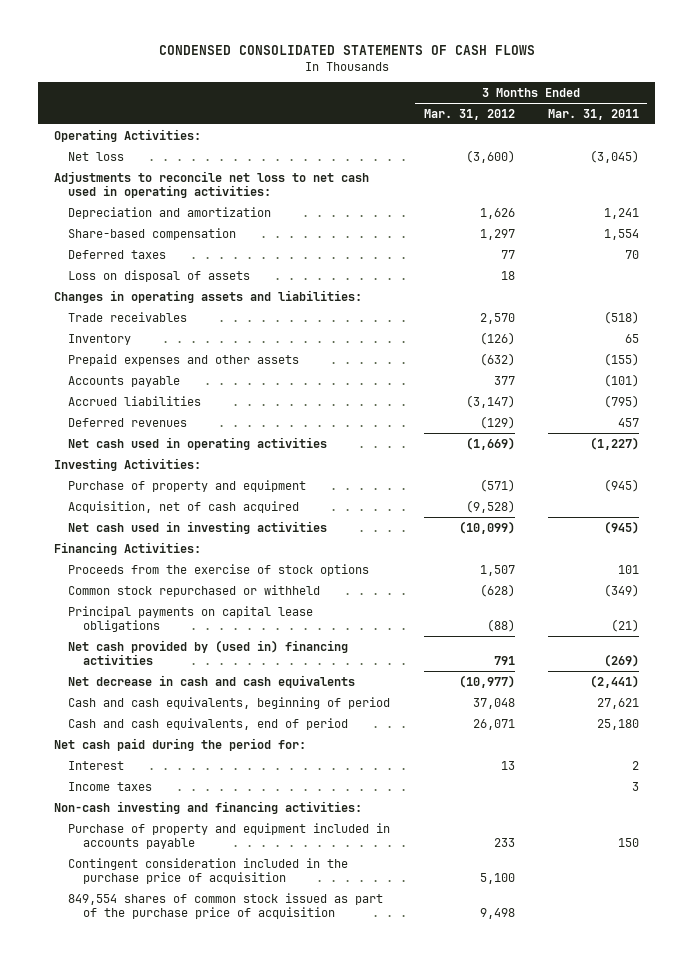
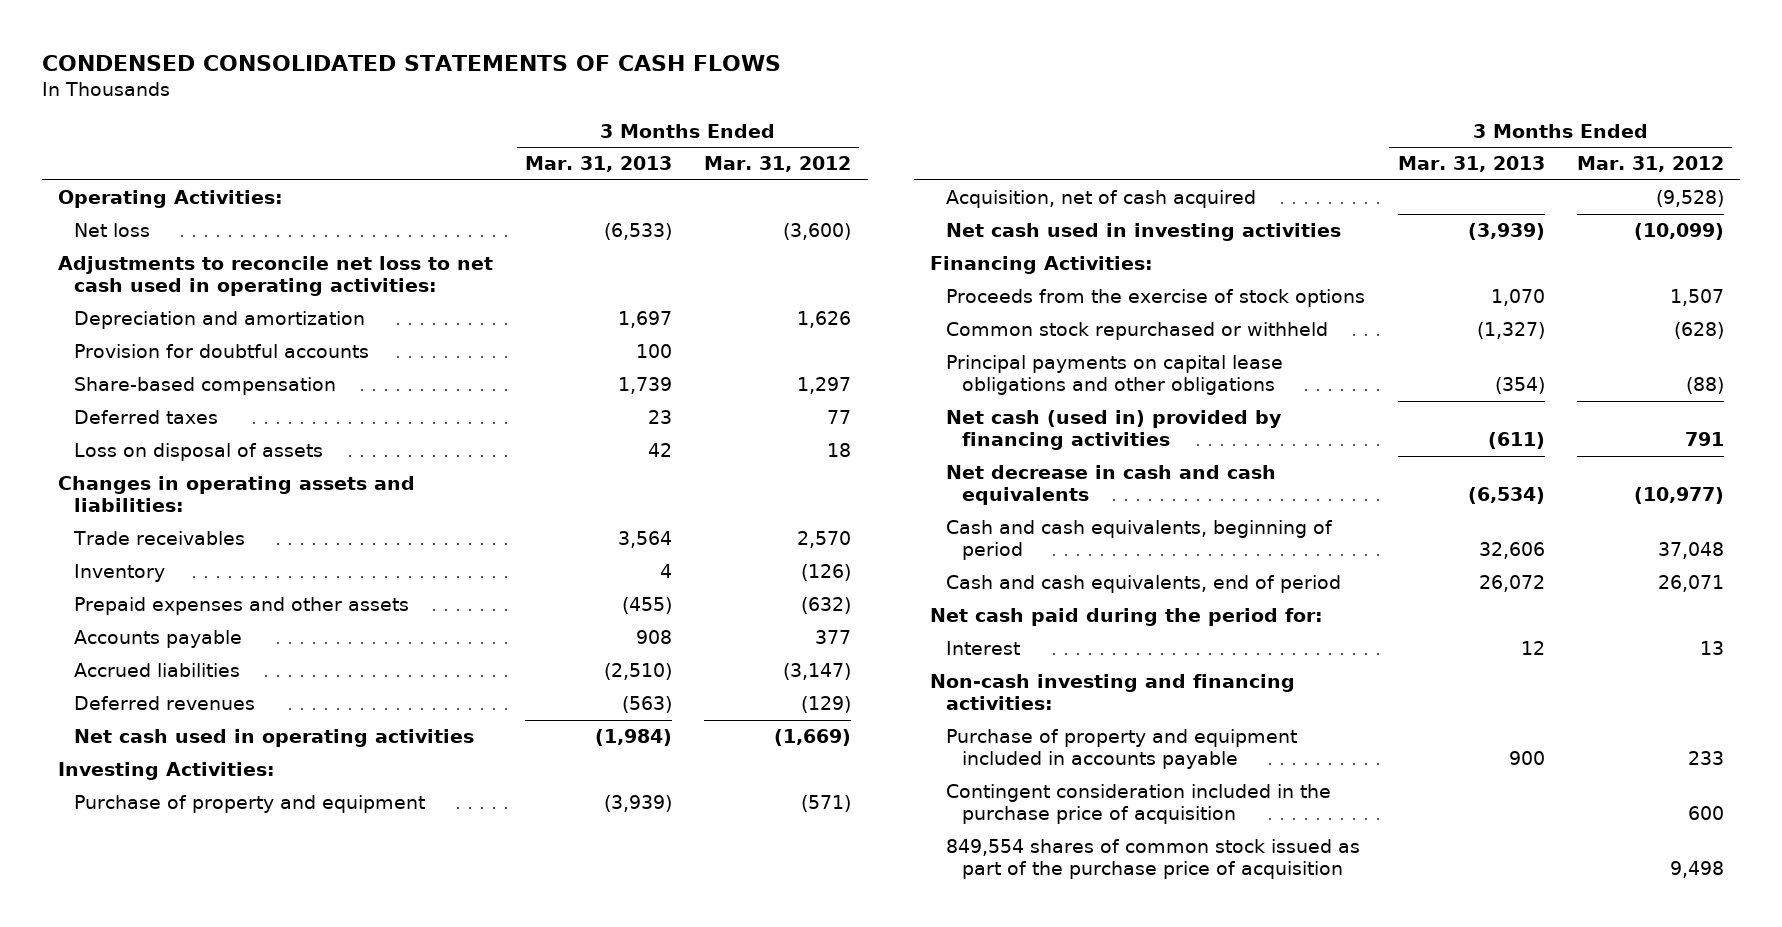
[547,108,639,120] Mar. 31, 2011 -> none
none -> [525,156,673,173] Mar. 31, 2013
none -> [73,344,369,359] Provision for doubtful accounts
[68,605,314,632] Principal payments on capital lease obligations -> [945,355,1283,396] Principal payments on capital lease obligations and other obligations
[68,639,349,665] Net cash provided by (used in) financing activities -> [945,410,1282,451] Net cash (used in) provided by financing activities
[68,781,153,791] Income taxes -> none
[479,872,515,884] 5,100 -> [1687,806,1724,821] 600

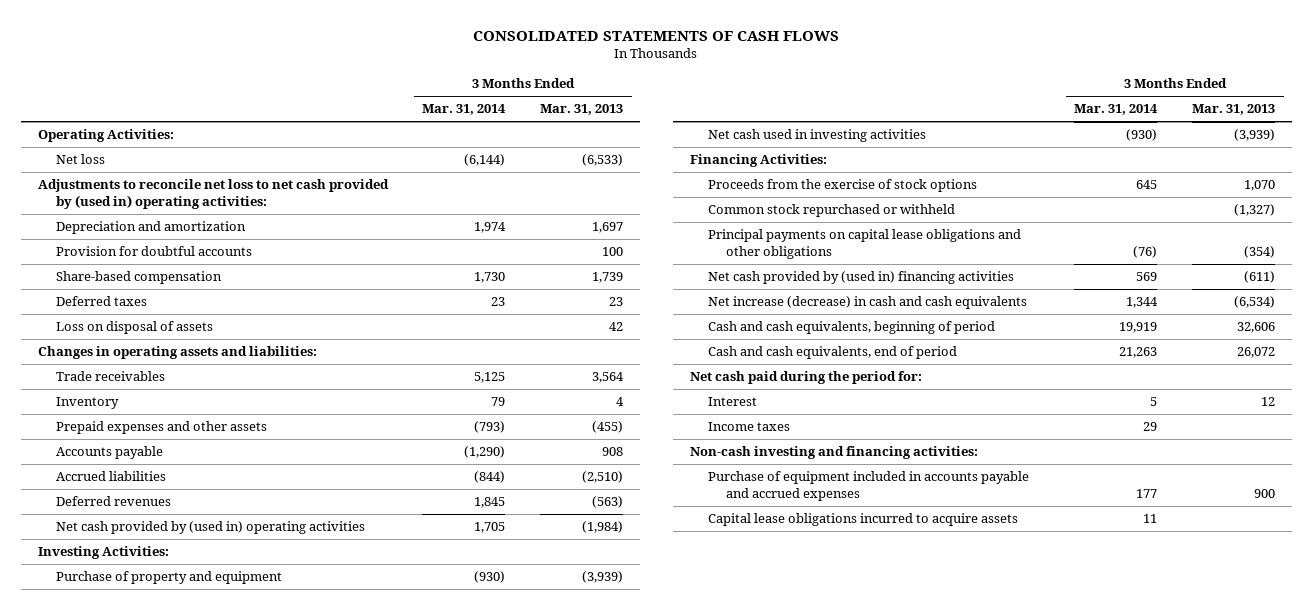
[41,54,781,71] CONDENSED CONSOLIDATED STATEMENTS OF CASH FLOWS -> [473,30,840,41] CONSOLIDATED STATEMENTS OF CASH FLOWS
[704,156,852,173] Mar. 31, 2012 -> none
none -> [422,104,507,116] Mar. 31, 2014
[57,256,493,297] Adjustments to reconcile net loss to net cash used in operating activities: -> [37,179,389,209] Adjustments to reconcile net loss to net cash provided by (used in) operating activities:
[73,729,474,748] Net cash used in operating activities -> [56,521,366,535] Net cash provided by (used in) operating activities
[945,190,1256,209] Acquisition, net of cash acquired -> none
[945,410,1282,451] Net cash (used in) provided by financing activities -> [708,271,1015,285] Net cash provided by (used in) financing activities
[945,465,1276,506] Net decrease in cash and cash equivalents -> [708,296,1028,310] Net increase (decrease) in cash and cash equivalents
none -> [708,422,791,432] Income taxes
[945,784,1331,825] Contingent consideration included in the purchase price of acquisition -> none
[945,839,1360,880] 849,554 shares of common stock issued as part of the purchase price of acquisition -> none
[945,729,1297,770] Purchase of property and equipment included in accounts payable -> [708,471,1030,501] Purchase of equipment included in accounts payable and accrued expenses
none -> [708,513,1019,527] Capital lease obligations incurred to acquire assets

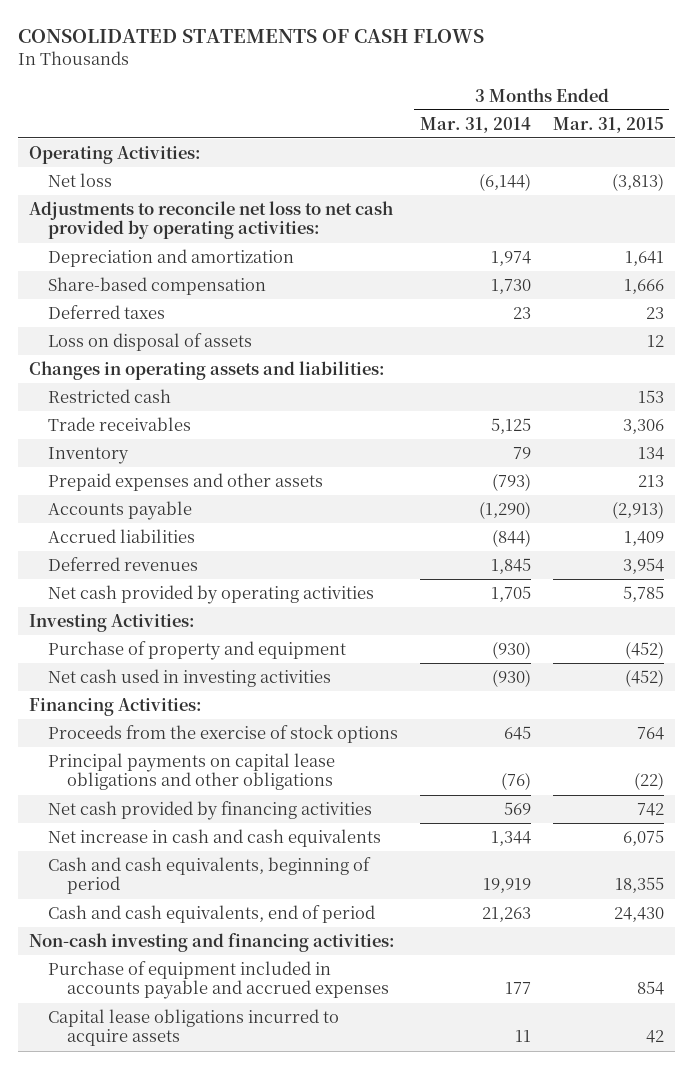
[540,104,624,116] Mar. 31, 2013 -> none
none -> [552,116,664,133] Mar. 31, 2015
[37,179,389,209] Adjustments to reconcile net loss to net cash provided by (used in) operating activities: -> [28,201,393,240] Adjustments to reconcile net loss to net cash provided by operating activities:
[56,246,253,257] Provision for doubtful accounts -> none
none -> [47,389,171,404] Restricted cash
[56,521,366,535] Net cash provided by (used in) operating activities -> [47,585,374,605] Net cash provided by operating activities
[708,204,956,218] Common stock repurchased or withheld -> none
[708,271,1015,285] Net cash provided by (used in) financing activities -> [47,801,372,821] Net cash provided by financing activities
[708,296,1028,310] Net increase (decrease) in cash and cash equivalents -> [47,829,381,848] Net increase in cash and cash equivalents
[689,371,922,385] Net cash paid during the period for: -> none
[708,397,758,407] Interest -> none
[708,422,791,432] Income taxes -> none

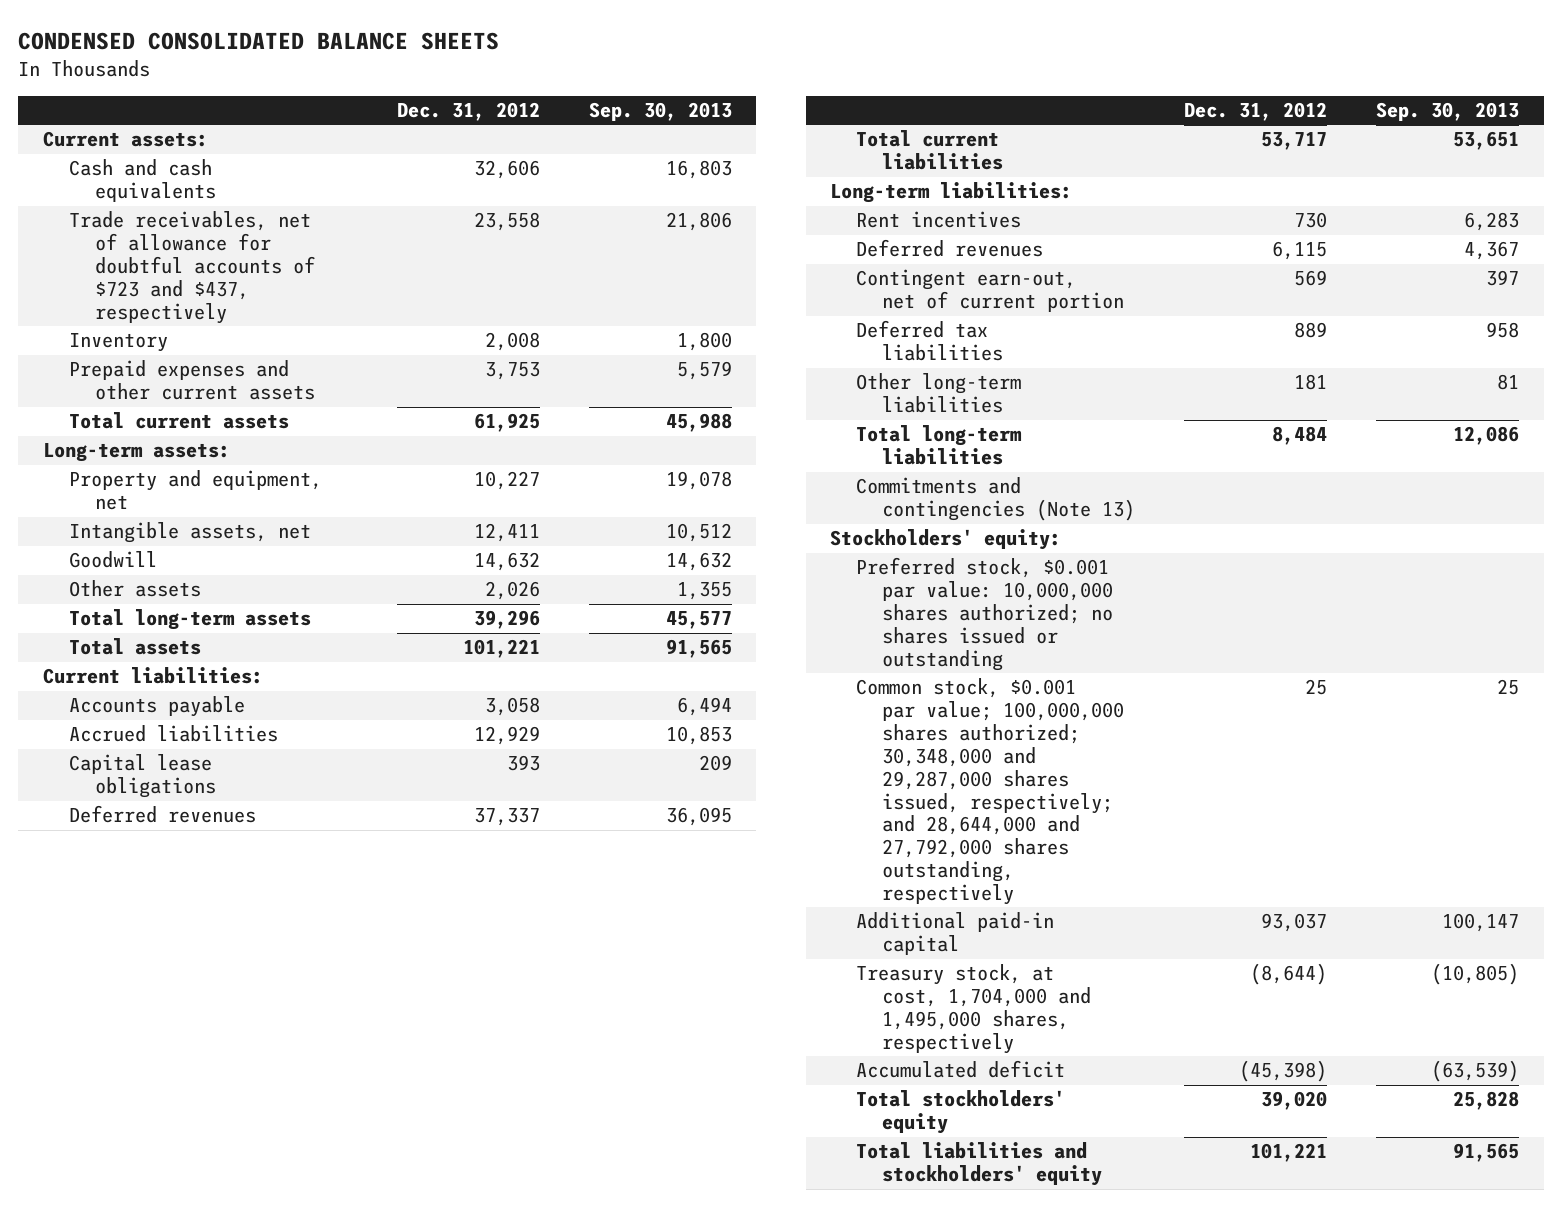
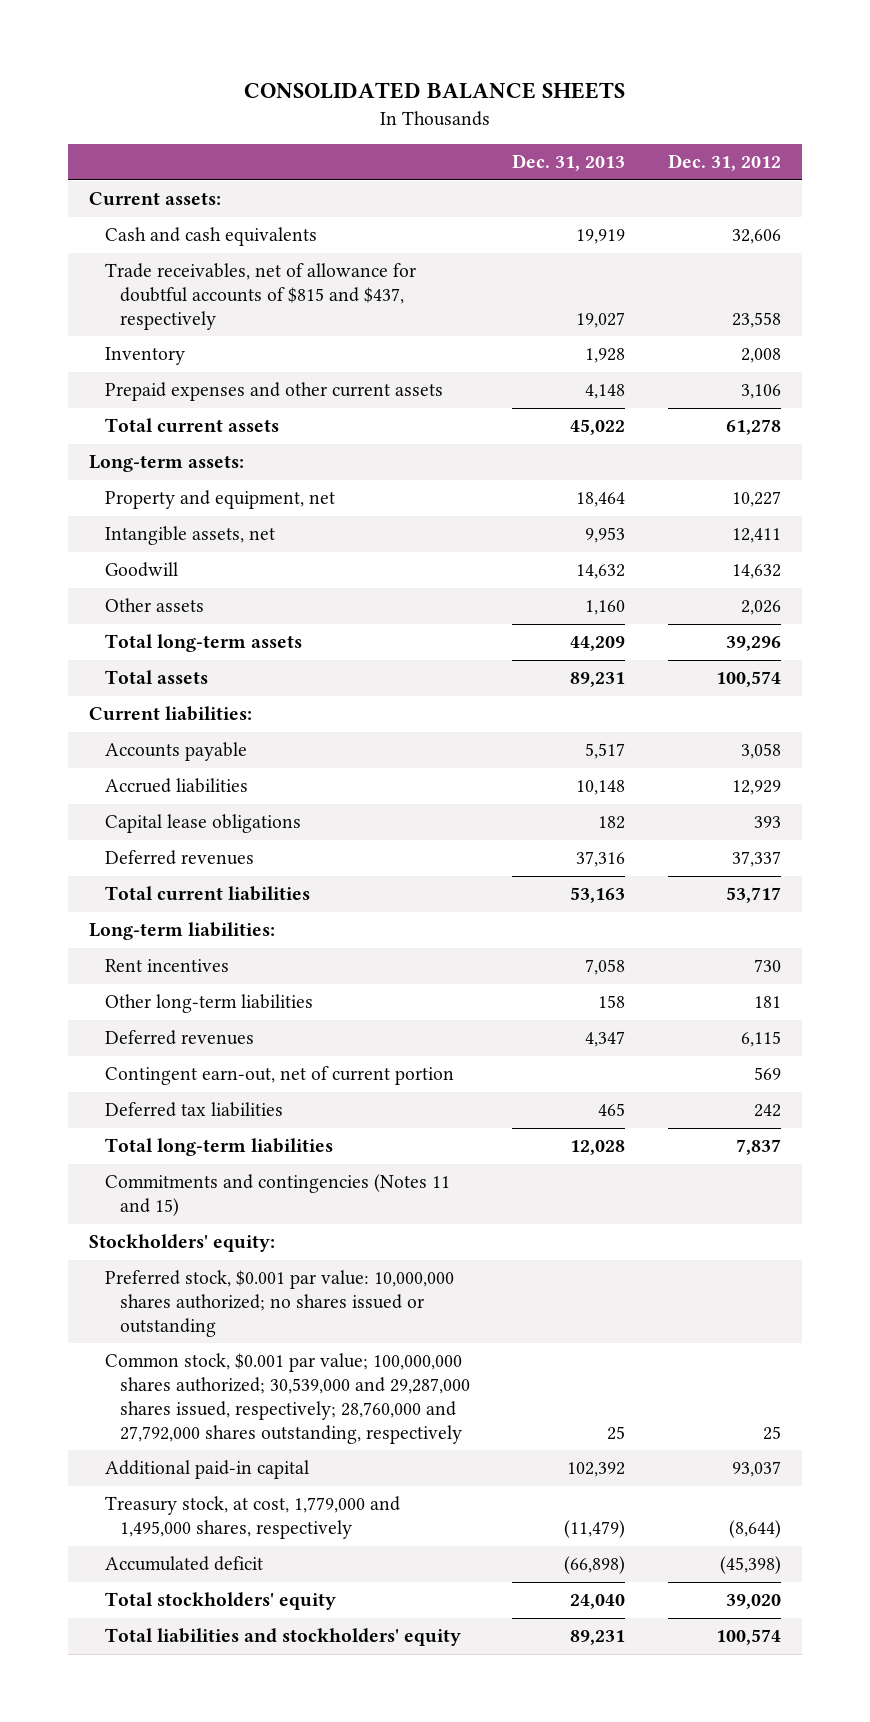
[18,32,500,51] CONDENSED CONSOLIDATED BALANCE SHEETS -> [243,82,625,100] CONSOLIDATED BALANCE SHEETS
[588,101,732,121] Sep. 30, 2013 -> none
none -> [512,154,626,172] Dec. 31, 2013
[68,211,315,324] Trade receivables, net of allowance for doubtful accounts of $723 and $437, respectively -> [104,263,416,330] Trade receivables, net of allowance for doubtful accounts of $815 and $437, respectively
[484,362,540,381] 3,753 -> [740,384,781,400] 3,106
[473,413,540,433] 61,925 -> [725,419,781,436] 61,278
[462,639,540,659] 101,221 -> [715,671,781,688] 100,574
[856,373,1022,414] Other long-term liabilities -> [104,994,313,1014] Other long-term liabilities
[1294,322,1328,339] 889 -> [753,1104,781,1118] 242
[1272,426,1328,446] 8,484 -> [735,1139,781,1156] 7,837
[856,477,1136,522] Commitments and contingencies (Note 13) -> [104,1174,450,1217] Commitments and contingencies (Notes 11 and 15)
[856,678,1125,905] Common stock, $0.001 par value; 100,000,000 shares authorized; 30,348,000 and 29,287,000 shares issued, respectively; and 28,644,000 and 27,792,000 shares outstanding, respectively -> [104,1353,470,1444] Common stock, $0.001 par value; 100,000,000 shares authorized; 30,539,000 and 29,287,000 shares issued, respectively; 28,760,000 and 27,792,000 shares outstanding, respectively
[856,964,1092,1054] Treasury stock, at cost, 1,704,000 and 1,495,000 shares, respectively -> [104,1496,400,1540] Treasury stock, at cost, 1,779,000 and 1,495,000 shares, respectively
[1250,1143,1328,1163] 101,221 -> [715,1629,781,1646] 100,574

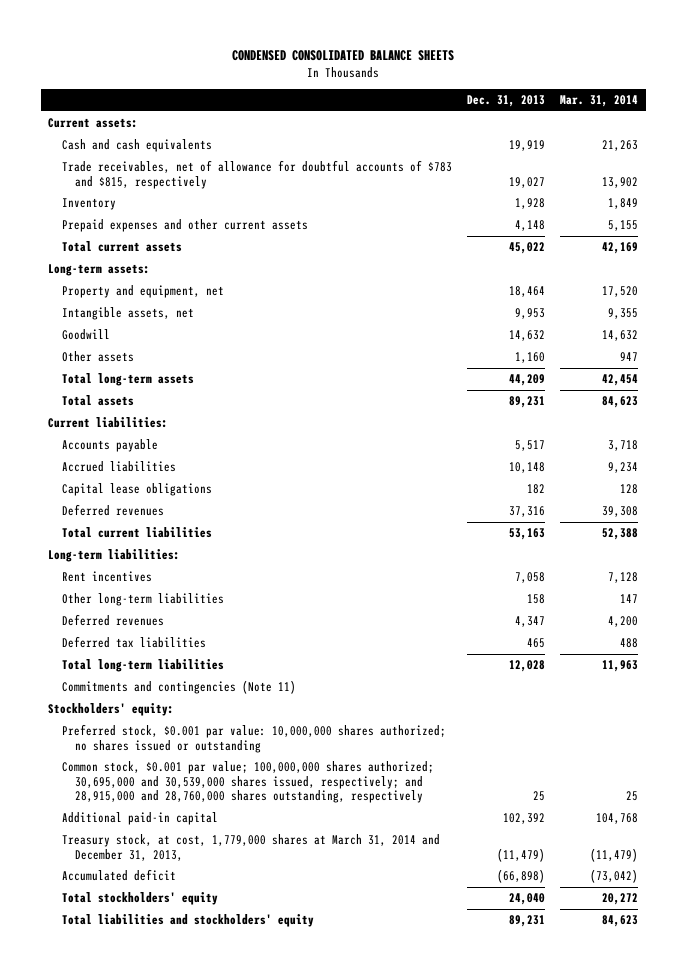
[243,82,625,100] CONSOLIDATED BALANCE SHEETS -> [232,49,455,61] CONDENSED CONSOLIDATED BALANCE SHEETS
[667,154,781,172] Dec. 31, 2012 -> none
none -> [560,95,639,108] Mar. 31, 2014
[104,263,416,330] Trade receivables, net of allowance for doubtful accounts of $815 and $437, respectively -> [61,160,452,189] Trade receivables, net of allowance for doubtful accounts of $783 and $815, respectively
[104,1066,454,1086] Contingent earn-out, net of current portion -> none
[104,1174,450,1217] Commitments and contingencies (Notes 11 and 15) -> [61,680,296,695] Commitments and contingencies (Note 11)
[104,1353,470,1444] Common stock, $0.001 par value; 100,000,000 shares authorized; 30,539,000 and 29,287,000 shares issued, respectively; 28,760,000 and 27,792,000 shares outstanding, respectively -> [61,761,434,804] Common stock, $0.001 par value; 100,000,000 shares authorized; 30,695,000 and 30,539,000 shares issued, respectively; and 28,915,000 and 28,760,000 shares outstanding, respectively
[104,1496,400,1540] Treasury stock, at cost, 1,779,000 and 1,495,000 shares, respectively -> [61,834,440,861] Treasury stock, at cost, 1,779,000 shares at March 31, 2014 and December 31, 2013,

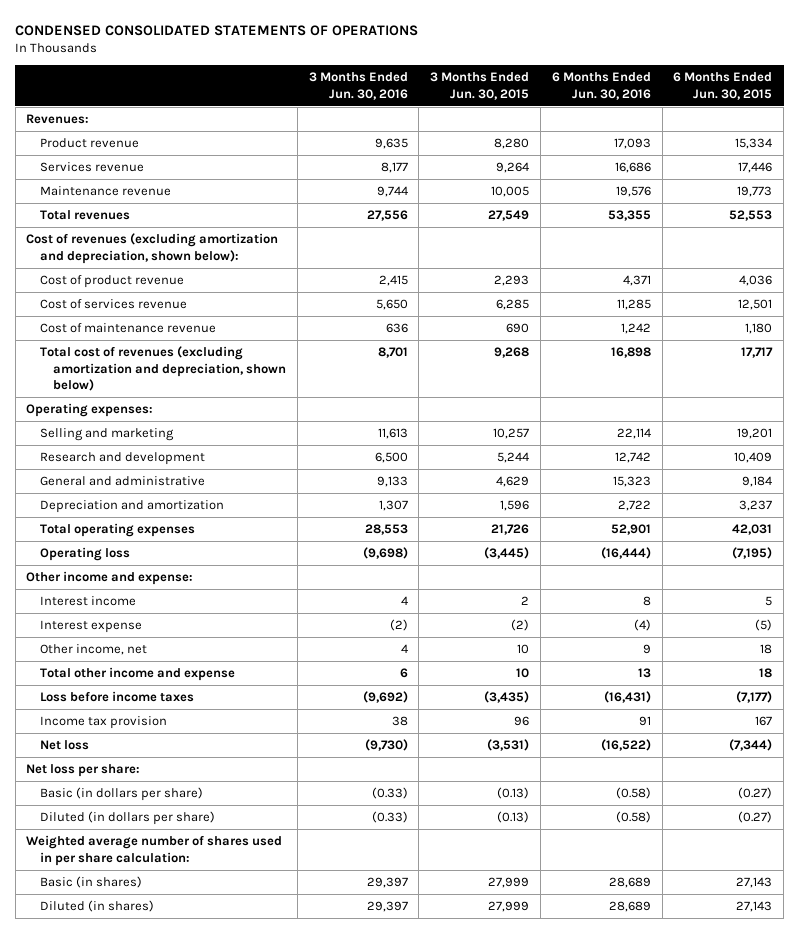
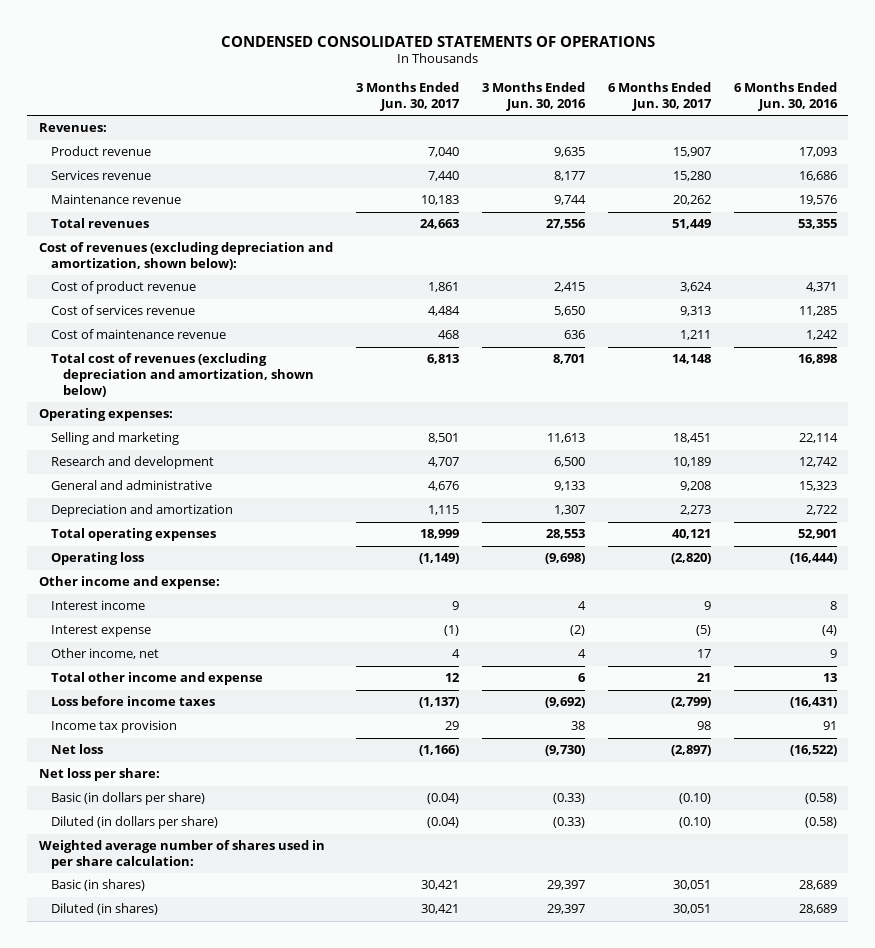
[430,72,530,100] 3 Months Ended Jun. 30, 2015 -> none
[673,72,773,100] 6 Months Ended Jun. 30, 2015 -> none
none -> [355,81,460,111] 3 Months Ended Jun. 30, 2017
none -> [607,81,712,111] 6 Months Ended Jun. 30, 2017
[26,233,279,264] Cost of revenues (excluding amortization and depreciation, shown below): -> [38,242,333,271] Cost of revenues (excluding depreciation and amortization, shown below):
[39,346,287,392] Total cost of revenues (excluding amortization and depreciation, shown below) -> [50,353,314,398] Total cost of revenues (excluding depreciation and amortization, shown below)

